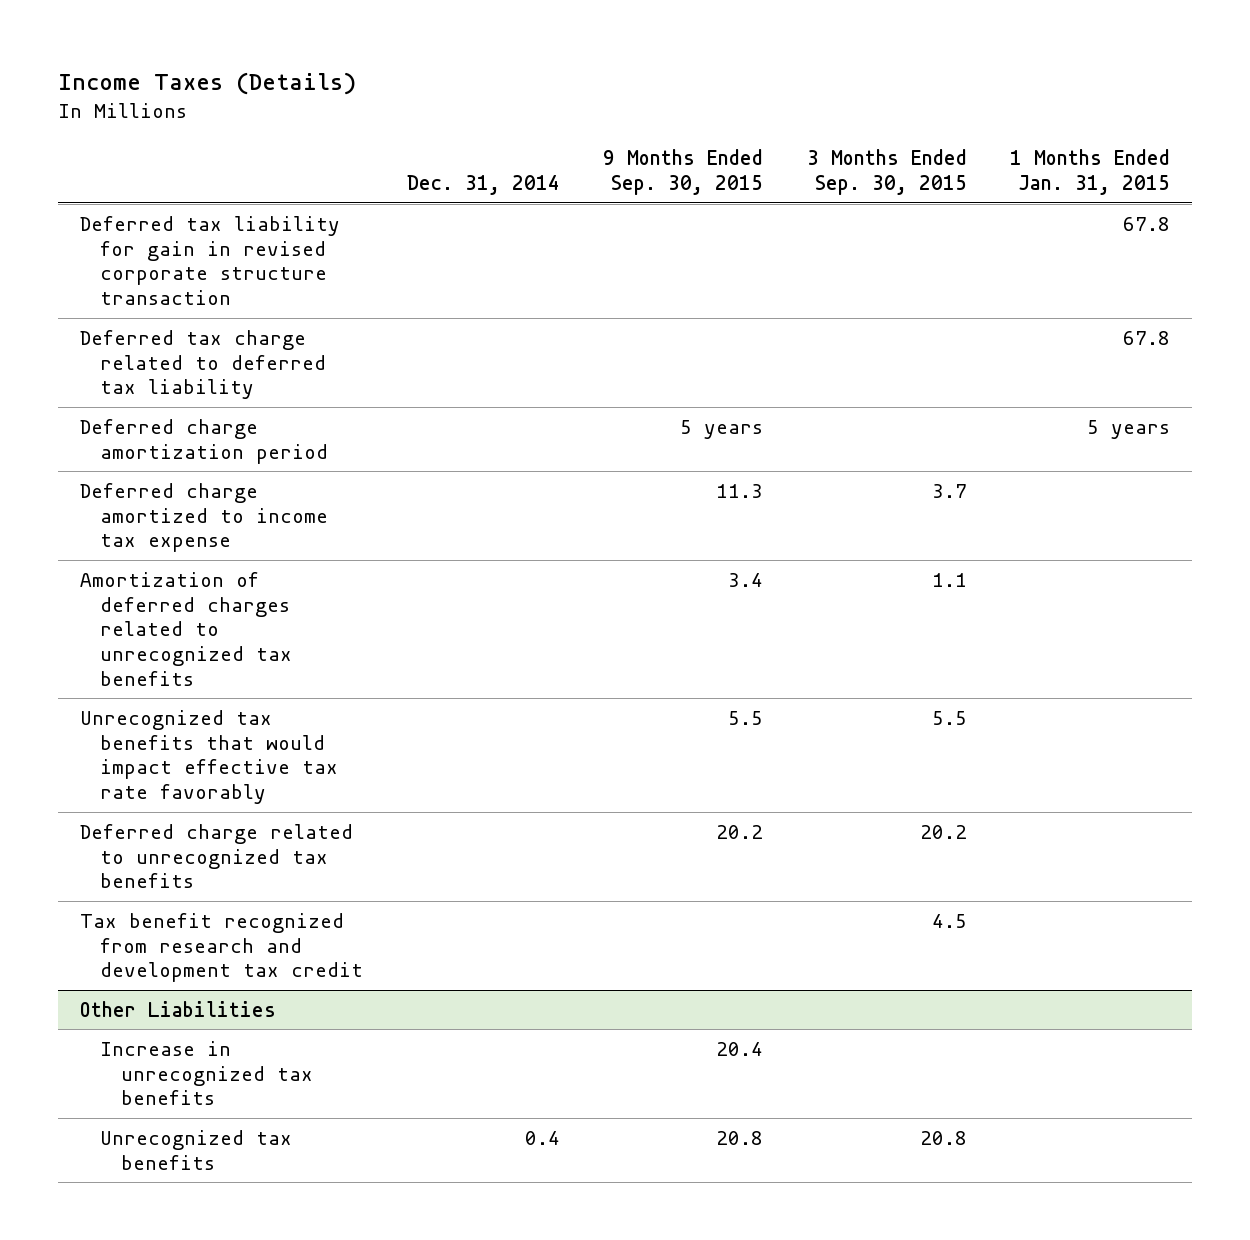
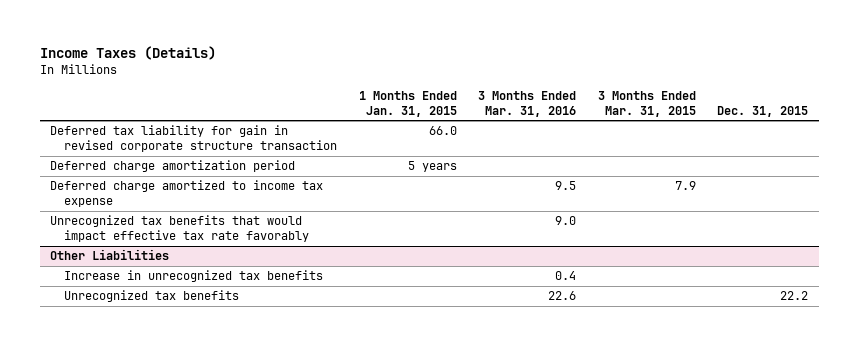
[406,175,560,196] Dec. 31, 2014 -> none
[603,149,764,196] 9 Months Ended Sep. 30, 2015 -> none
[806,149,967,196] 3 Months Ended Sep. 30, 2015 -> none
none -> [478,91,577,117] 3 Months Ended Mar. 31, 2016
none -> [597,91,696,117] 3 Months Ended Mar. 31, 2015
none -> [717,105,809,117] Dec. 31, 2015
[79,329,327,400] Deferred tax charge related to deferred tax liability -> none
[1123,216,1171,231] 67.8 -> [428,126,457,136] 66.0
[79,571,293,686] Amortization of deferred charges related to unrecognized tax benefits -> none
[79,823,353,889] Deferred charge related to unrecognized tax benefits -> none
[79,912,364,983] Tax benefit recognized from research and development tax credit -> none

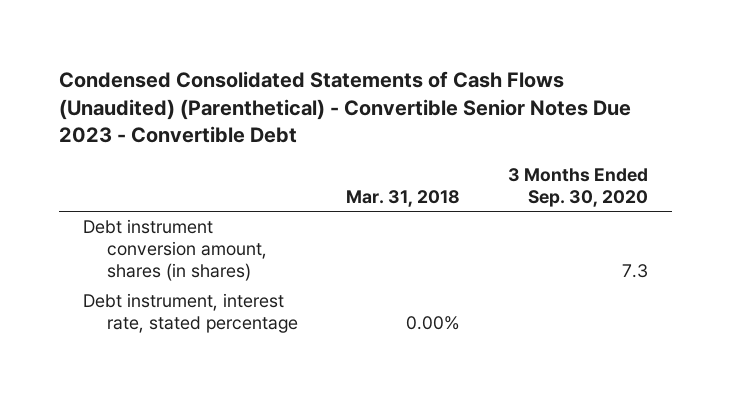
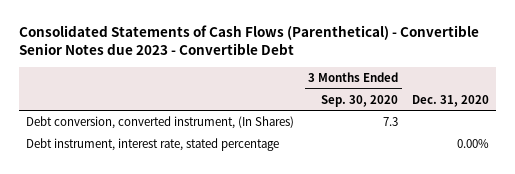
[59,70,632,144] Condensed Consolidated Statements of Cash Flows (Unaudited) (Parenthetical) - Convertible Senior Notes Due 2023 - Convertible Debt -> [19,25,480,56] Consolidated Statements of Cash Flows (Parenthetical) - Convertible Senior Notes due 2023 - Convertible Debt
[346,190,461,208] Mar. 31, 2018 -> none
none -> [412,94,490,107] Dec. 31, 2020
[83,219,268,282] Debt instrument conversion amount, shares (in shares) -> [26,116,295,130] Debt conversion, converted instrument, (In Shares)

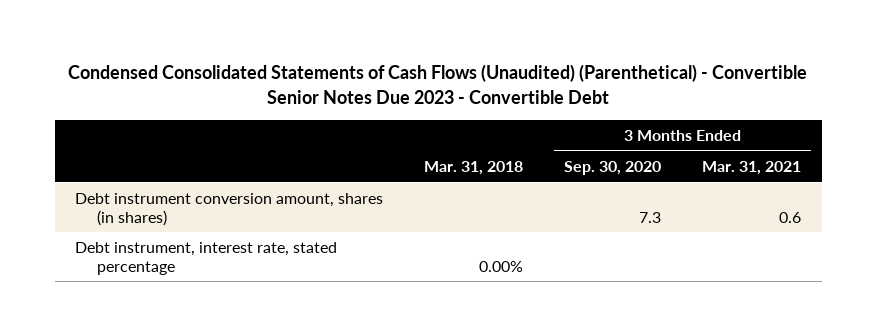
[19,25,480,56] Consolidated Statements of Cash Flows (Parenthetical) - Convertible Senior Notes due 2023 - Convertible Debt -> [68,64,808,104] Condensed Consolidated Statements of Cash Flows (Unaudited) (Parenthetical) - Convertible Senior Notes Due 2023 - Convertible Debt
[412,94,490,107] Dec. 31, 2020 -> none
none -> [424,160,524,175] Mar. 31, 2018
none -> [702,160,802,175] Mar. 31, 2021
[26,116,295,130] Debt conversion, converted instrument, (In Shares) -> [75,193,384,226] Debt instrument conversion amount, shares (in shares)

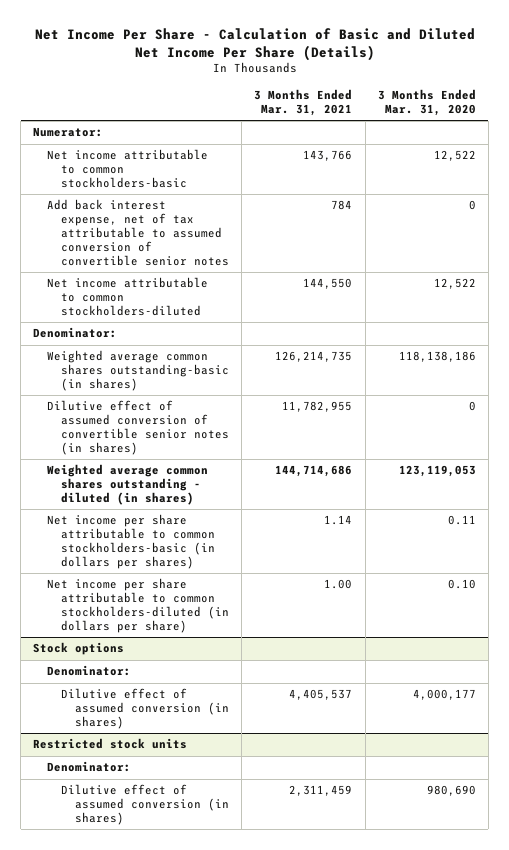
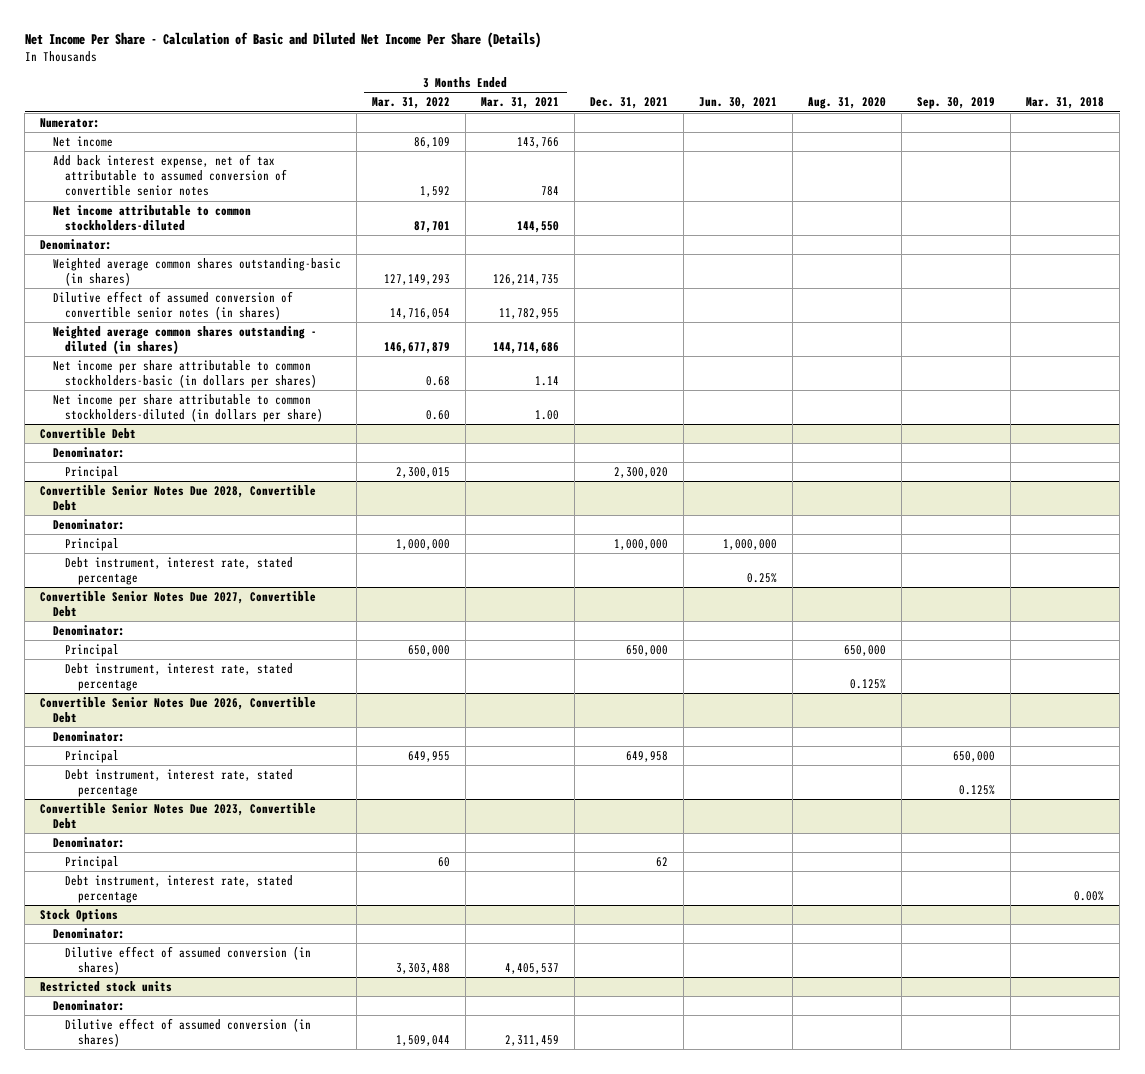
[377,89,476,117] 3 Months Ended Mar. 31, 2020 -> none
none -> [371,97,450,110] Mar. 31, 2022
none -> [590,97,669,110] Dec. 31, 2021
none -> [699,97,778,110] Jun. 30, 2021
none -> [808,97,887,110] Aug. 31, 2020
none -> [917,97,996,110] Sep. 30, 2019
none -> [1026,97,1105,110] Mar. 31, 2018
[47,149,209,189] Net income attributable to common stockholders-basic -> [52,135,113,147] Net income
none -> [40,427,137,439] Convertible Debt
none -> [52,446,125,458] Denominator:
none -> [65,465,120,479] Principal
none -> [40,484,317,512] Convertible Senior Notes Due 2028, Convertible Debt
none -> [52,518,125,530] Denominator:
none -> [65,537,120,551] Principal
none -> [65,556,294,586] Debt instrument, interest rate, stated percentage
none -> [40,590,317,618] Convertible Senior Notes Due 2027, Convertible Debt
none -> [52,624,125,636] Denominator:
none -> [65,643,120,657] Principal
none -> [65,662,294,692] Debt instrument, interest rate, stated percentage
none -> [40,696,317,724] Convertible Senior Notes Due 2026, Convertible Debt
none -> [52,730,125,742] Denominator:
none -> [65,749,120,763] Principal
none -> [65,768,294,798] Debt instrument, interest rate, stated percentage
none -> [40,802,317,830] Convertible Senior Notes Due 2023, Convertible Debt
none -> [52,836,125,848] Denominator:
none -> [65,855,120,869] Principal
none -> [65,874,294,904] Debt instrument, interest rate, stated percentage
[33,642,125,656] Stock options -> [40,908,119,922] Stock Options

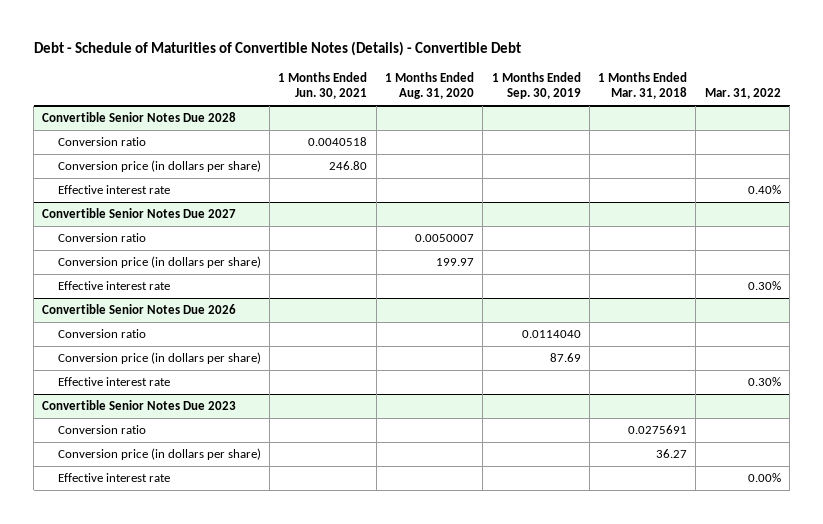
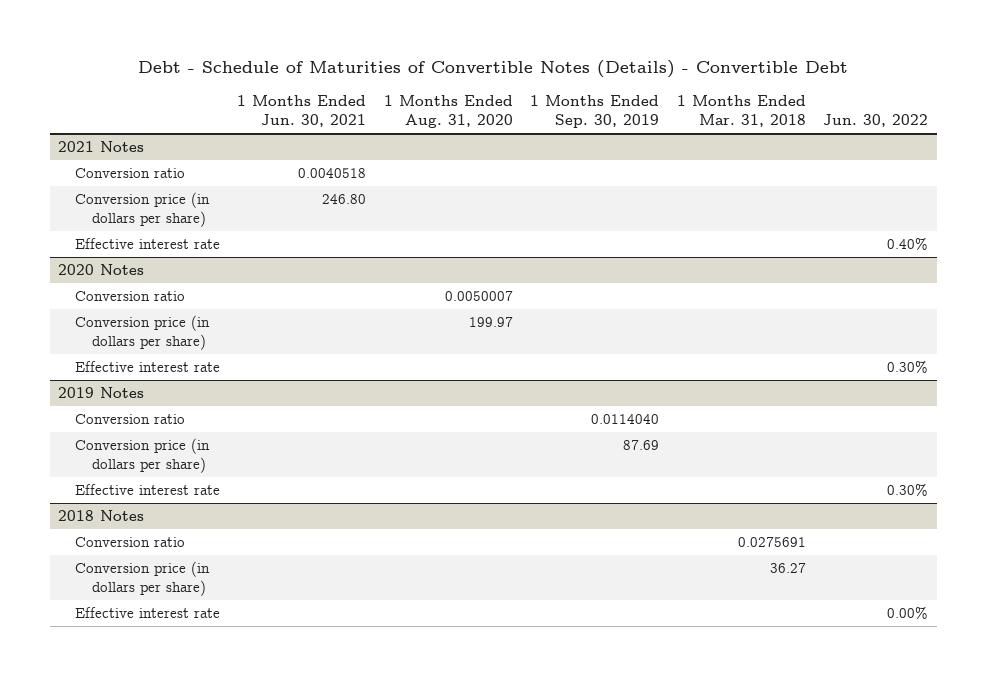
[704,87,781,99] Mar. 31, 2022 -> none
none -> [823,113,929,127] Jun. 30, 2022
[42,112,237,123] Convertible Senior Notes Due 2028 -> [58,141,145,153] 2021 Notes
[42,208,237,219] Convertible Senior Notes Due 2027 -> [58,264,145,276] 2020 Notes
[42,304,237,315] Convertible Senior Notes Due 2026 -> [58,387,145,399] 2019 Notes
[42,400,237,411] Convertible Senior Notes Due 2023 -> [58,510,145,522] 2018 Notes

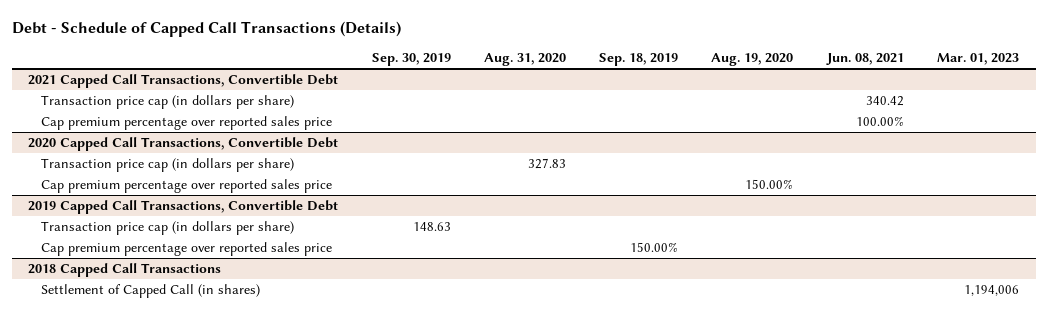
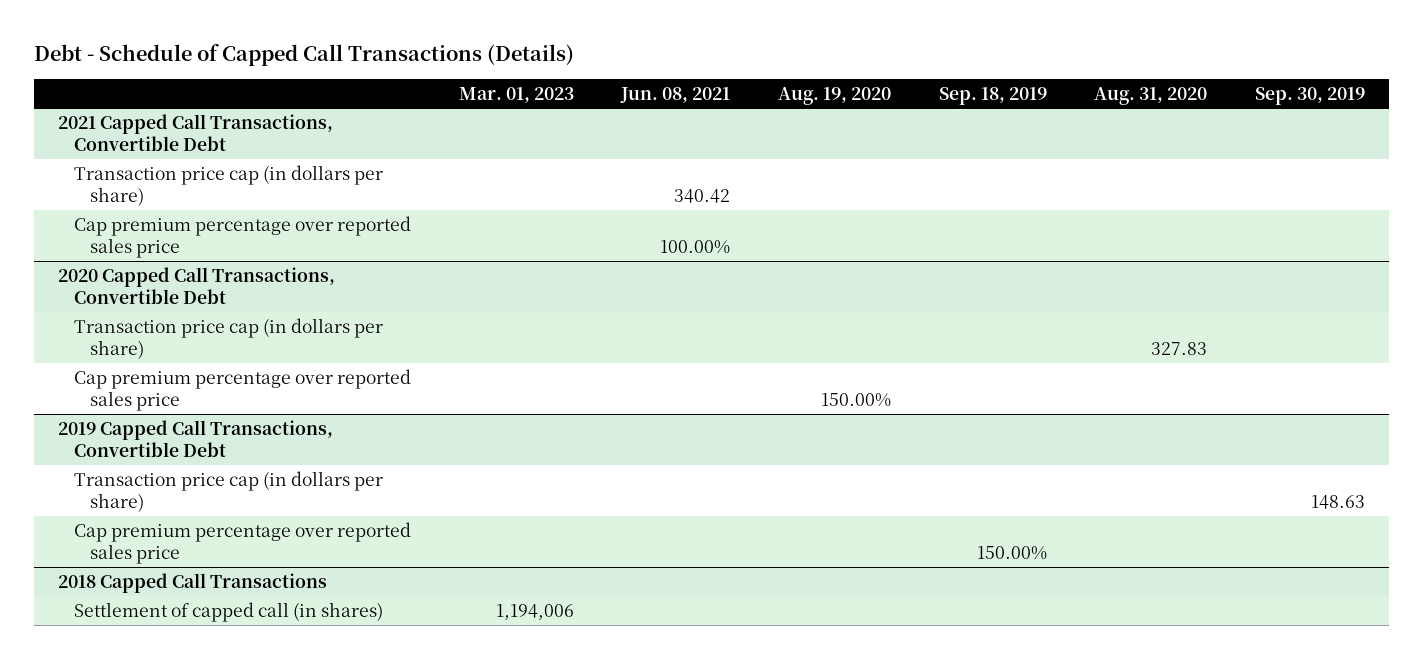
[40,283,260,298] Settlement of Capped Call (in shares) -> [73,601,383,622] Settlement of capped call (in shares)

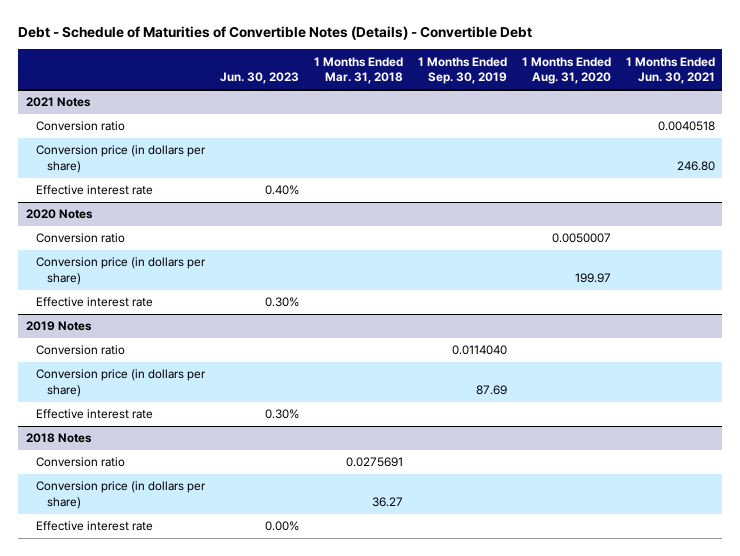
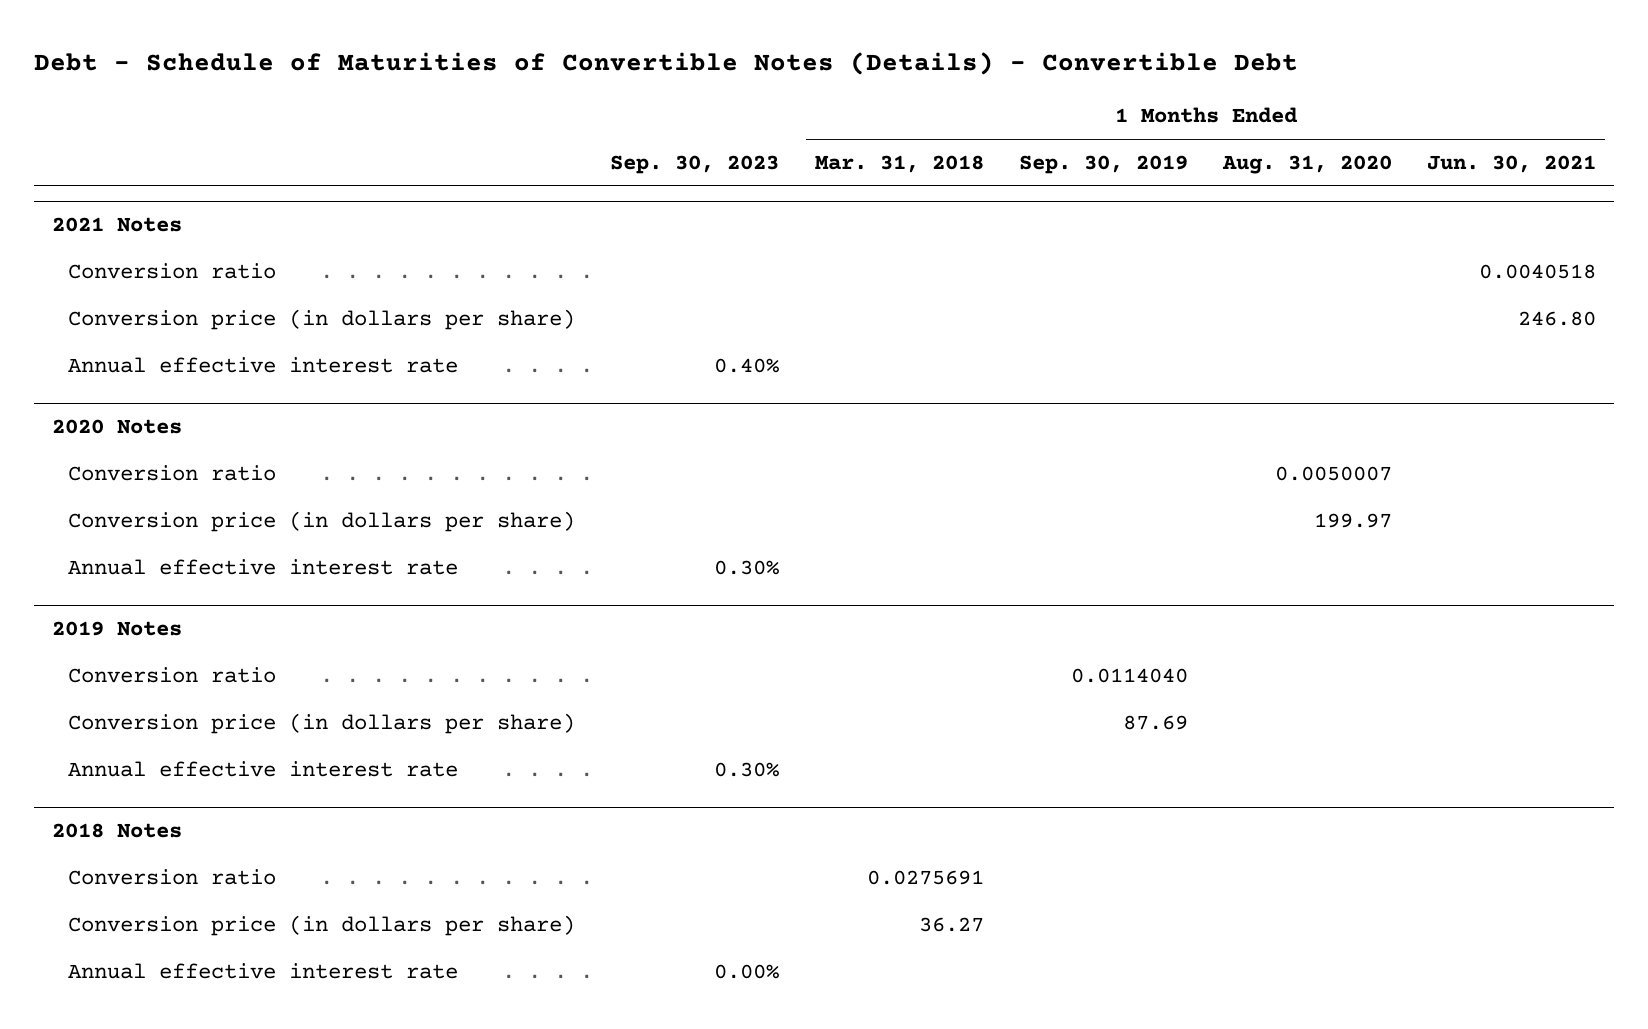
[220,72,300,85] Jun. 30, 2023 -> none
none -> [610,154,780,174] Sep. 30, 2023
[36,185,154,196] Effective interest rate -> [68,356,459,373] Annual effective interest rate
[36,297,154,308] Effective interest rate -> [68,558,459,575] Annual effective interest rate
[36,409,154,420] Effective interest rate -> [68,760,459,777] Annual effective interest rate
[36,521,154,532] Effective interest rate -> [68,962,459,979] Annual effective interest rate

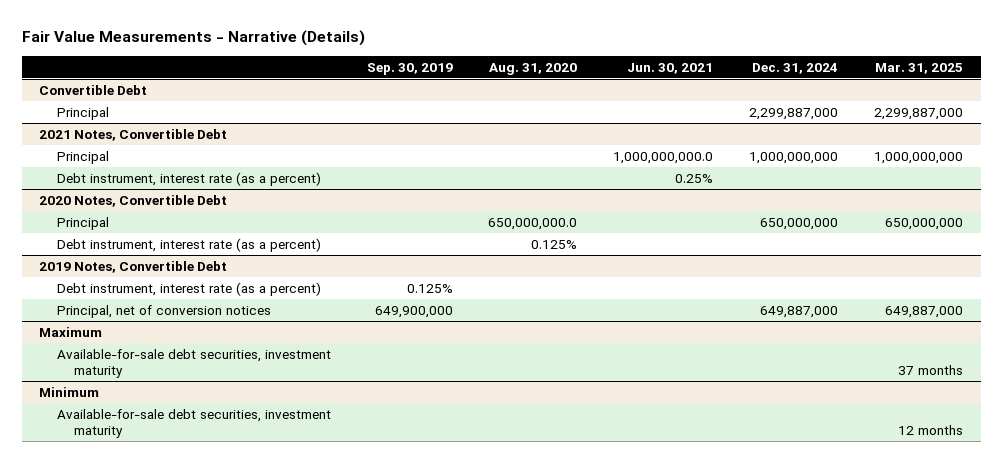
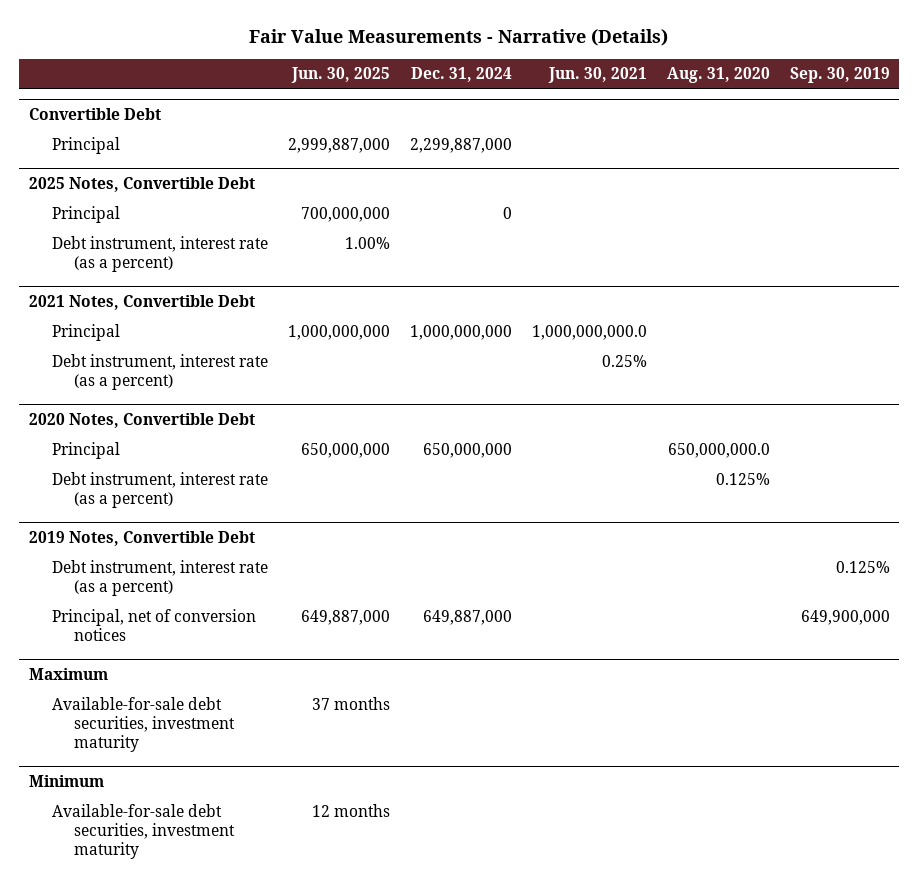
[874,62,963,74] Mar. 31, 2025 -> none
none -> [290,67,390,84] Jun. 30, 2025
none -> [28,177,255,193] 2025 Notes, Convertible Debt
none -> [51,205,120,223] Principal
none -> [51,235,268,272] Debt instrument, interest rate (as a percent)

